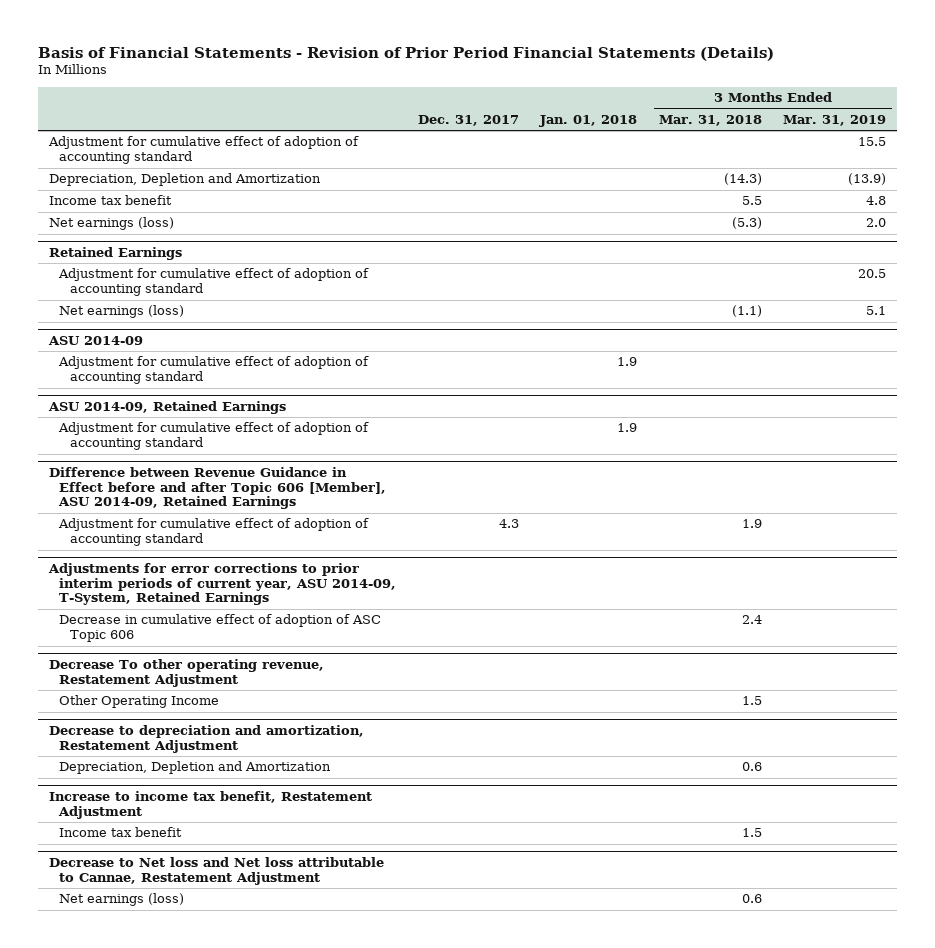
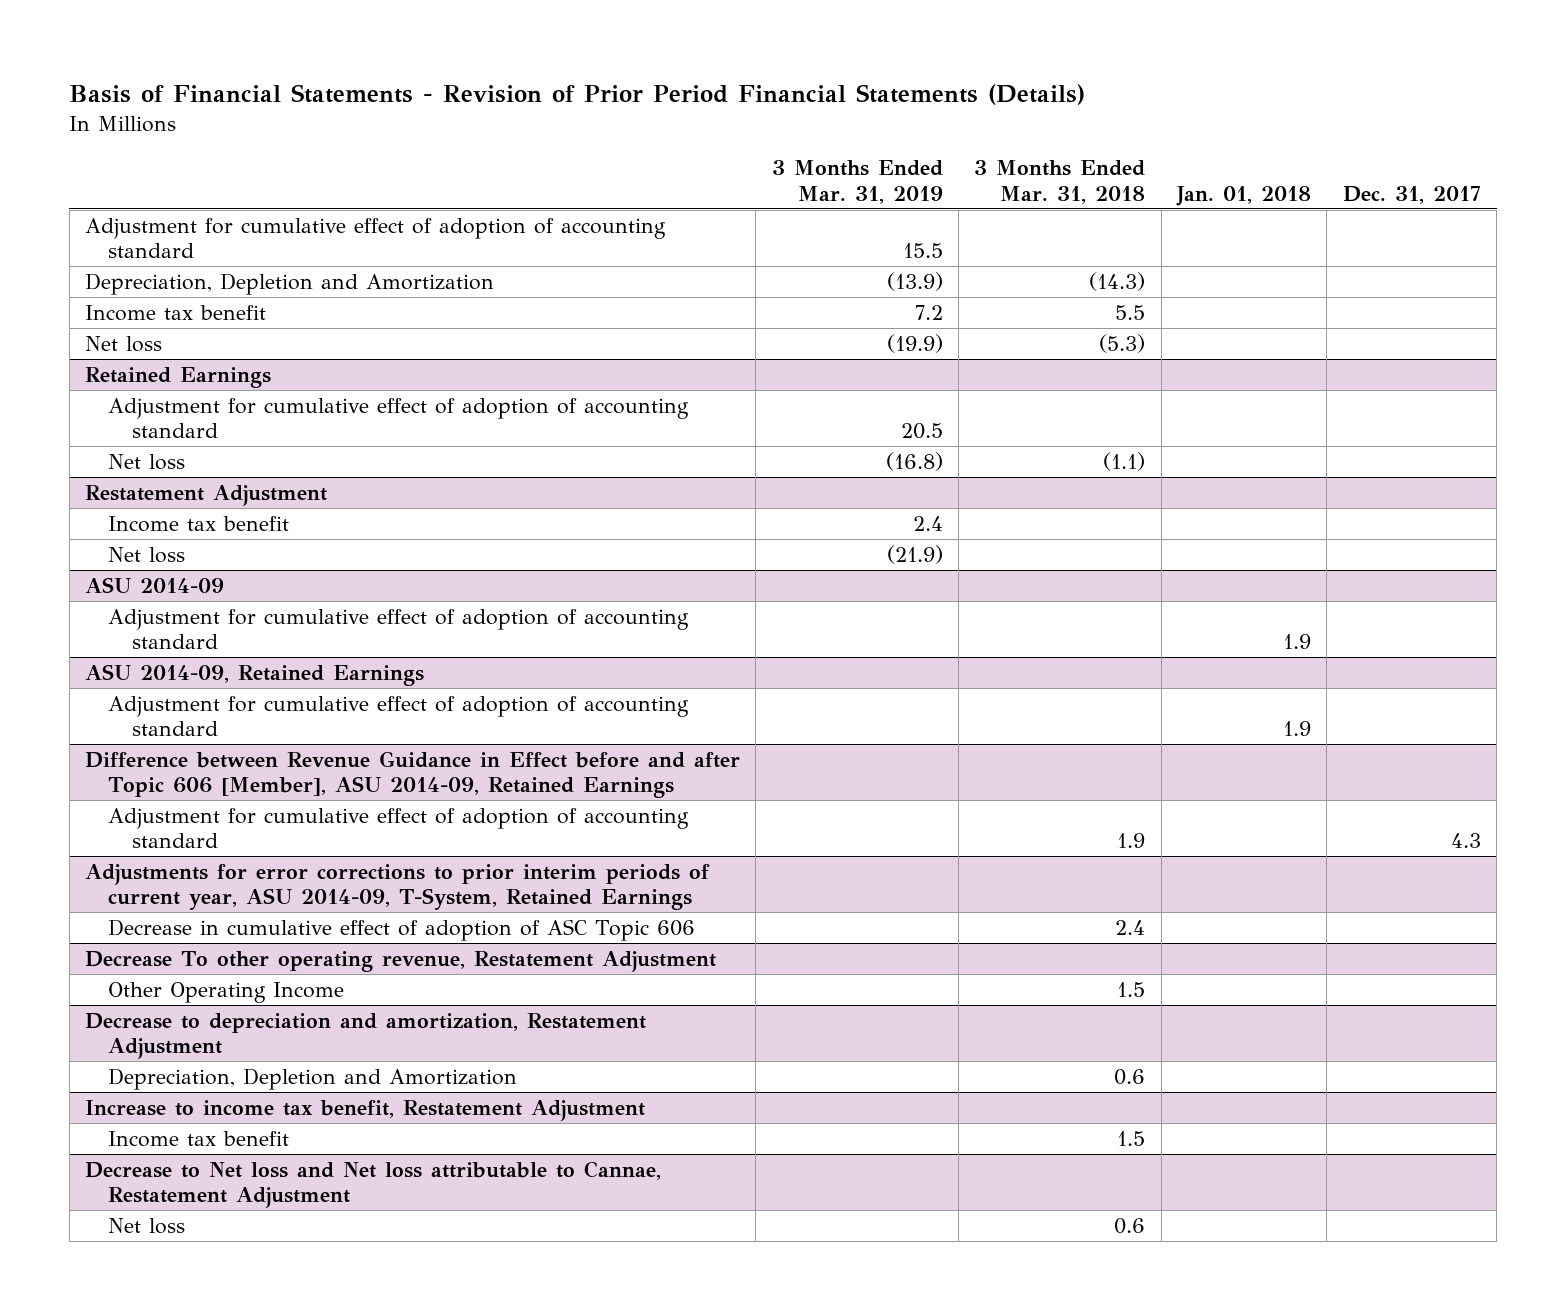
[866,196,887,206] 4.8 -> [914,304,943,320] 7.2
[48,217,174,231] Net earnings (loss) -> [84,335,162,352] Net loss
[866,218,887,228] 2.0 -> [886,333,943,353] (19.9)
[59,305,185,319] Net earnings (loss) -> [108,453,186,470] Net loss
[866,306,887,316] 5.1 -> [885,451,943,471] (16.8)
none -> [84,484,327,506] Restatement Adjustment
none -> [108,515,290,532] Income tax benefit
none -> [108,546,186,563] Net loss
[59,893,185,907] Net earnings (loss) -> [108,1217,186,1234] Net loss

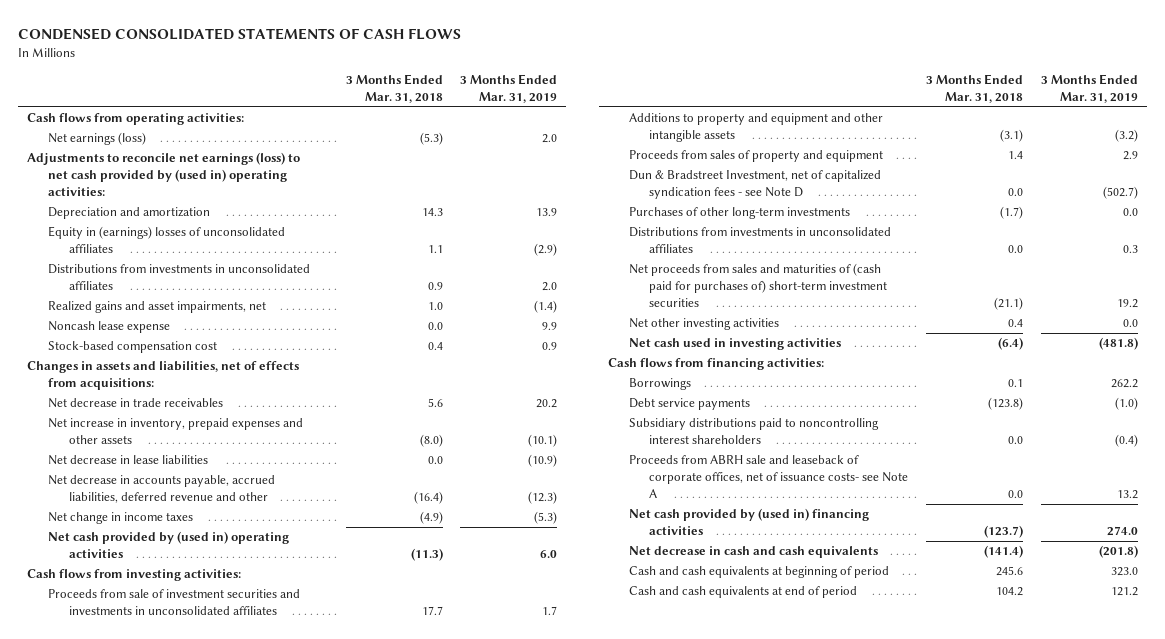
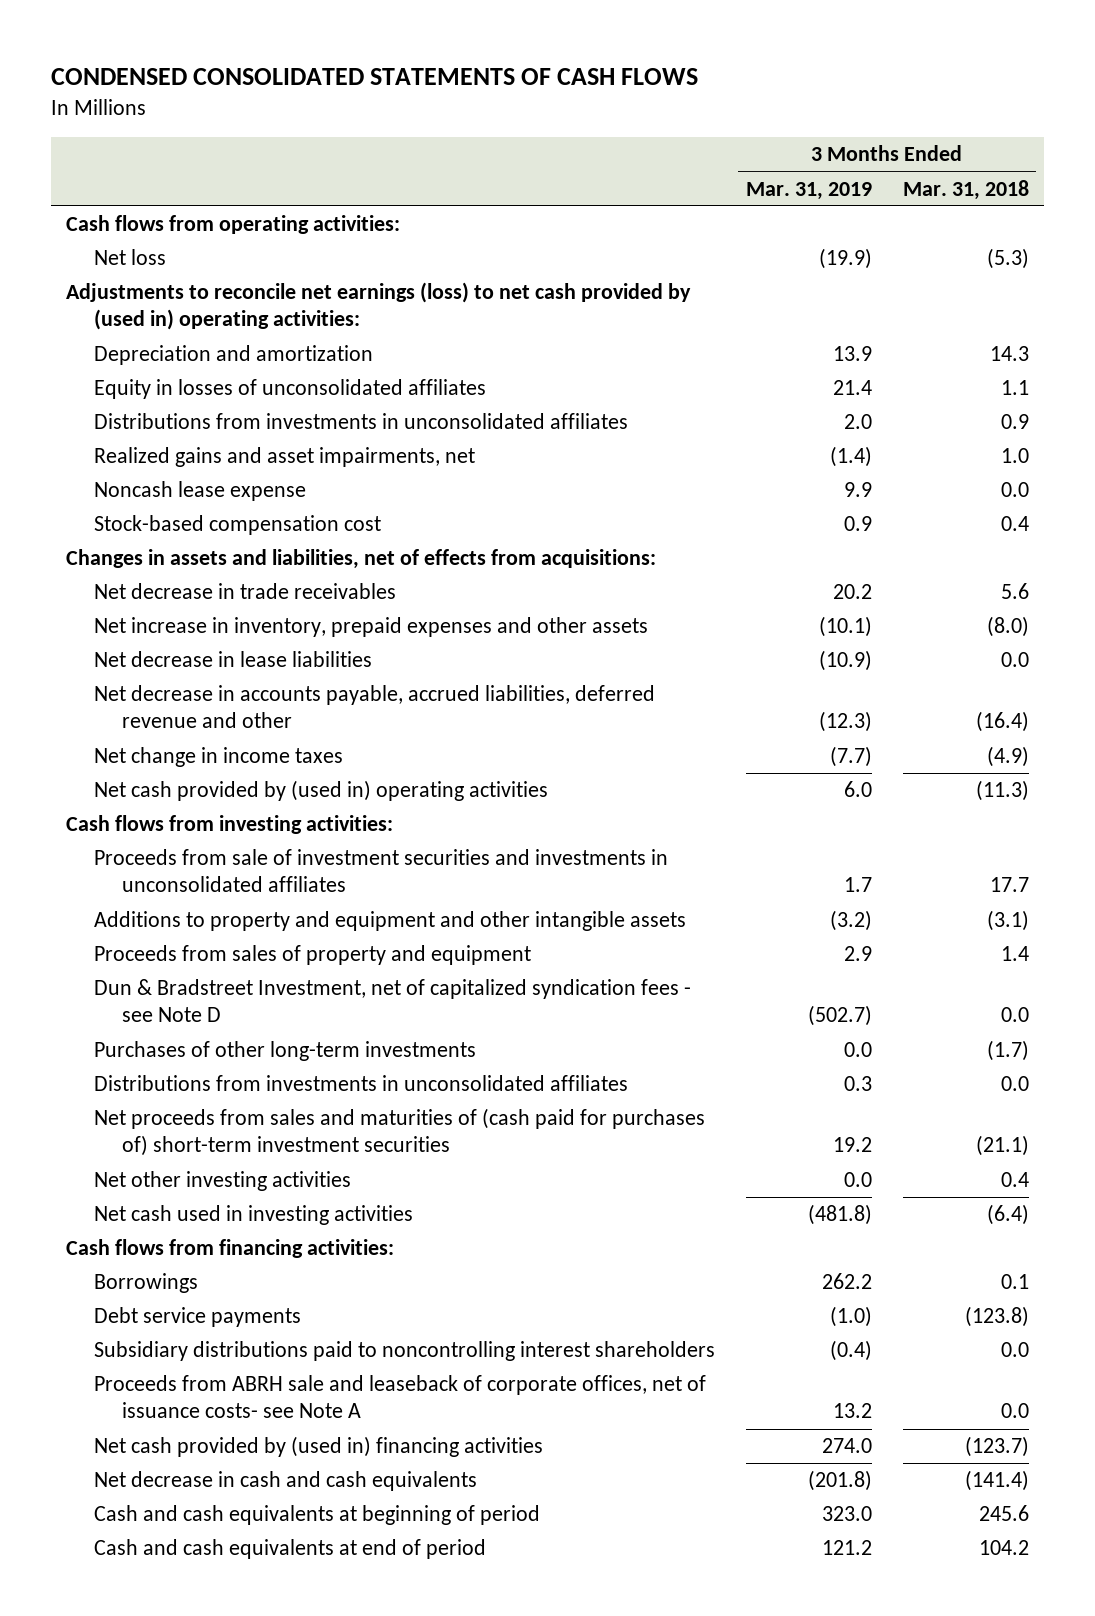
[48,132,147,146] Net earnings (loss) -> [94,249,167,266] Net loss
[542,134,558,144] 2.0 -> [818,248,872,270] (19.9)
[48,226,286,254] Equity in (earnings) losses of unconsolidated affiliates -> [94,379,487,400] Equity in losses of unconsolidated affiliates
[534,243,558,257] (2.9) -> [832,380,872,396] 21.4
[534,511,558,525] (5.3) -> [829,746,872,768] (7.7)

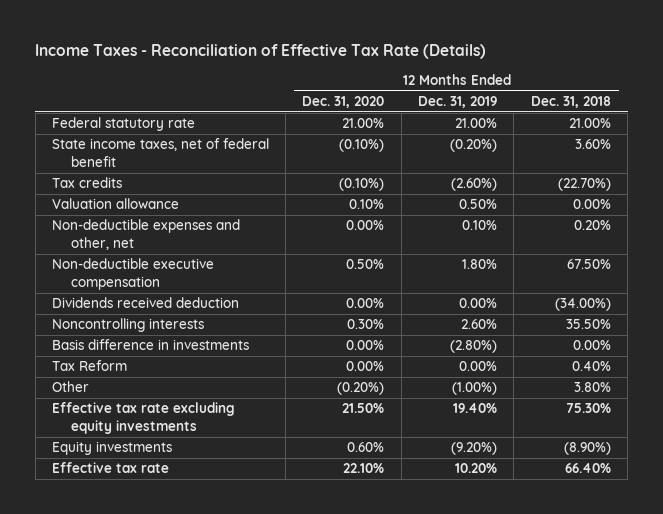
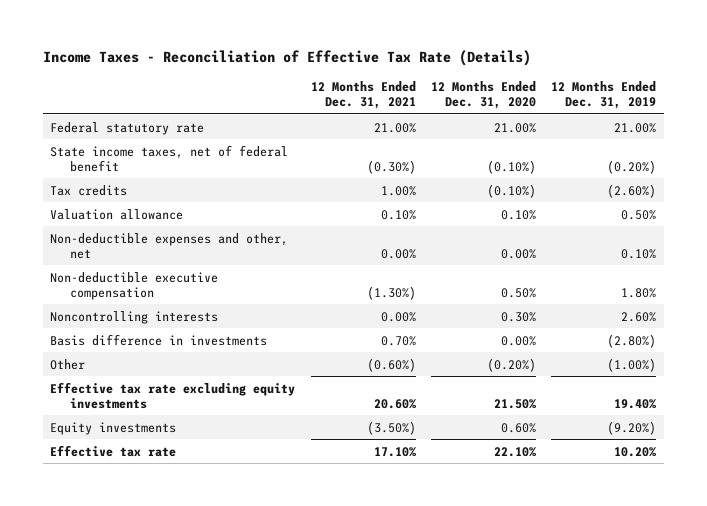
[530,96,611,109] Dec. 31, 2018 -> none
none -> [310,80,416,110] 12 Months Ended Dec. 31, 2021
[51,297,239,309] Dividends received deduction -> none
[51,360,127,372] Tax Reform -> none

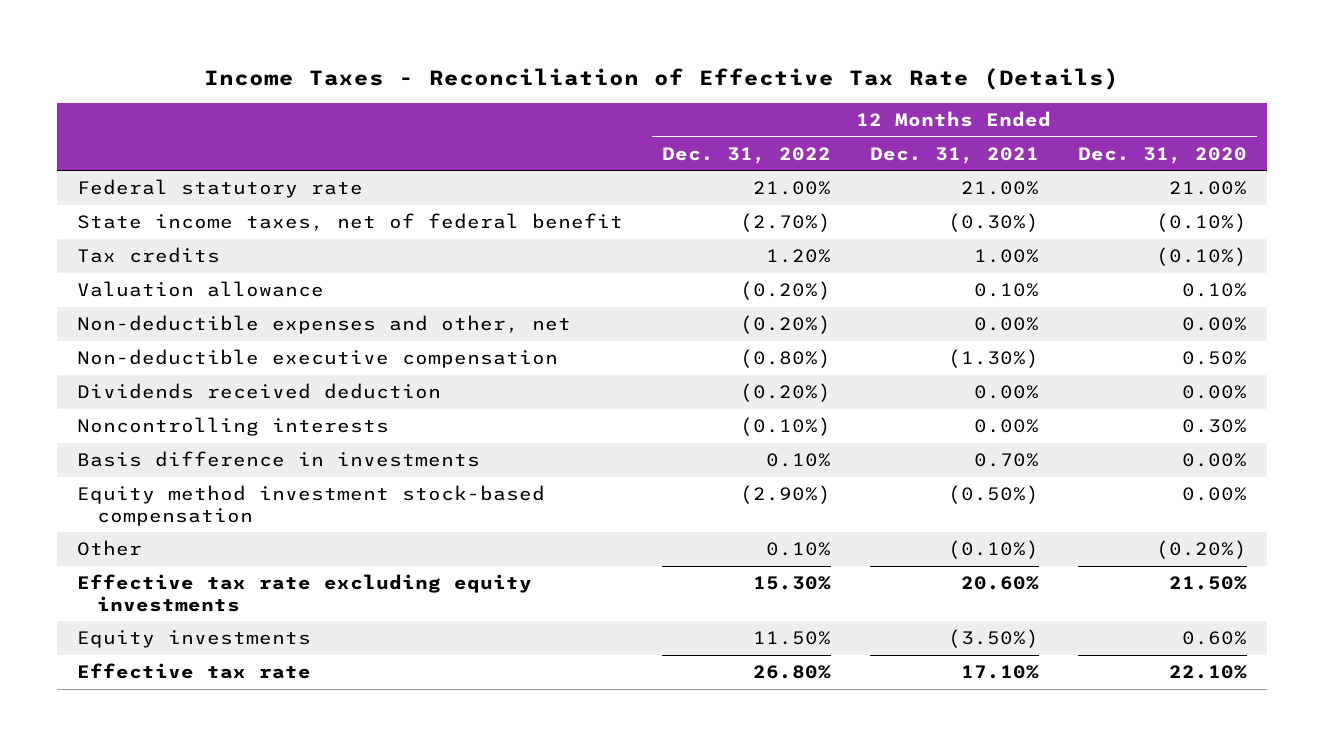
[551,80,657,110] 12 Months Ended Dec. 31, 2019 -> none
none -> [661,146,831,164] Dec. 31, 2022
none -> [76,383,441,400] Dividends received deduction
none -> [76,485,545,526] Equity method investment stock-based compensation
[366,357,416,372] (0.60%) -> [947,540,1039,560] (0.10%)

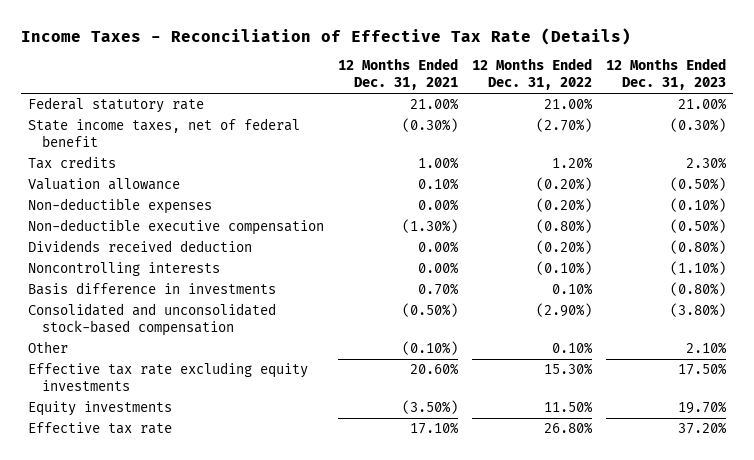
[1078,146,1248,164] Dec. 31, 2020 -> none
none -> [606,58,727,91] 12 Months Ended Dec. 31, 2023
[76,315,571,335] Non-deductible expenses and other, net -> [28,198,213,215] Non-deductible expenses
[76,485,545,526] Equity method investment stock-based compensation -> [28,303,277,337] Consolidated and unconsolidated stock-based compensation

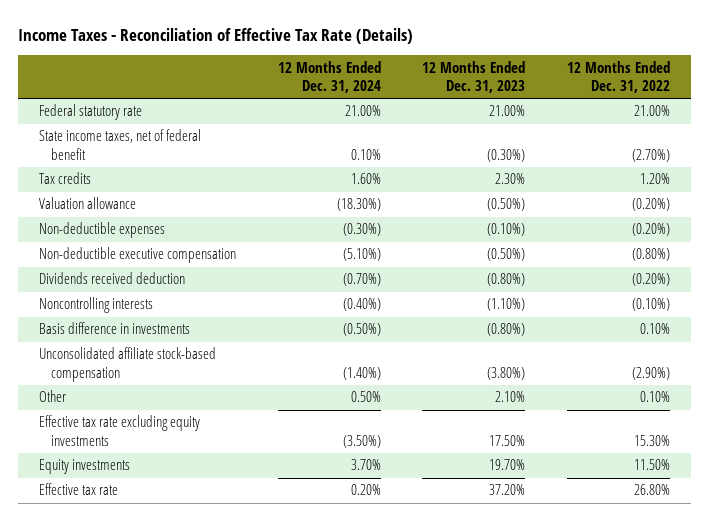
[338,58,459,91] 12 Months Ended Dec. 31, 2021 -> none
none -> [277,60,381,94] 12 Months Ended Dec. 31, 2024
[28,303,277,337] Consolidated and unconsolidated stock-based compensation -> [38,347,216,382] Unconsolidated affiliate stock-based compensation

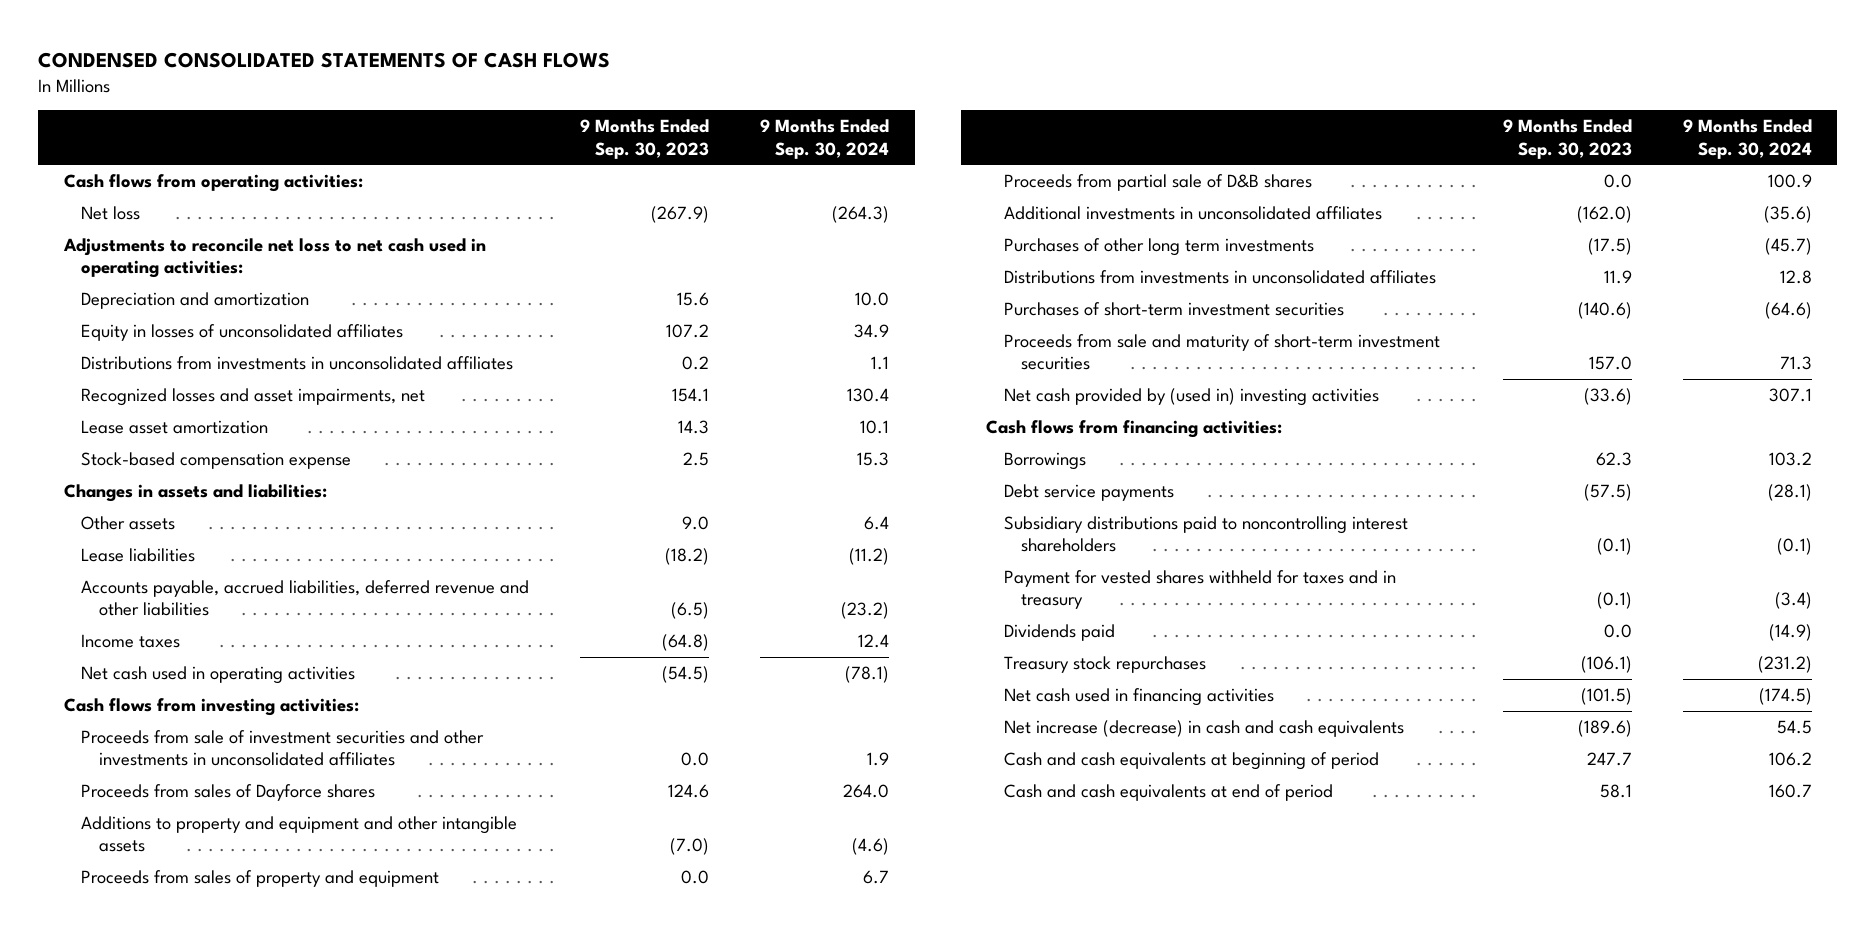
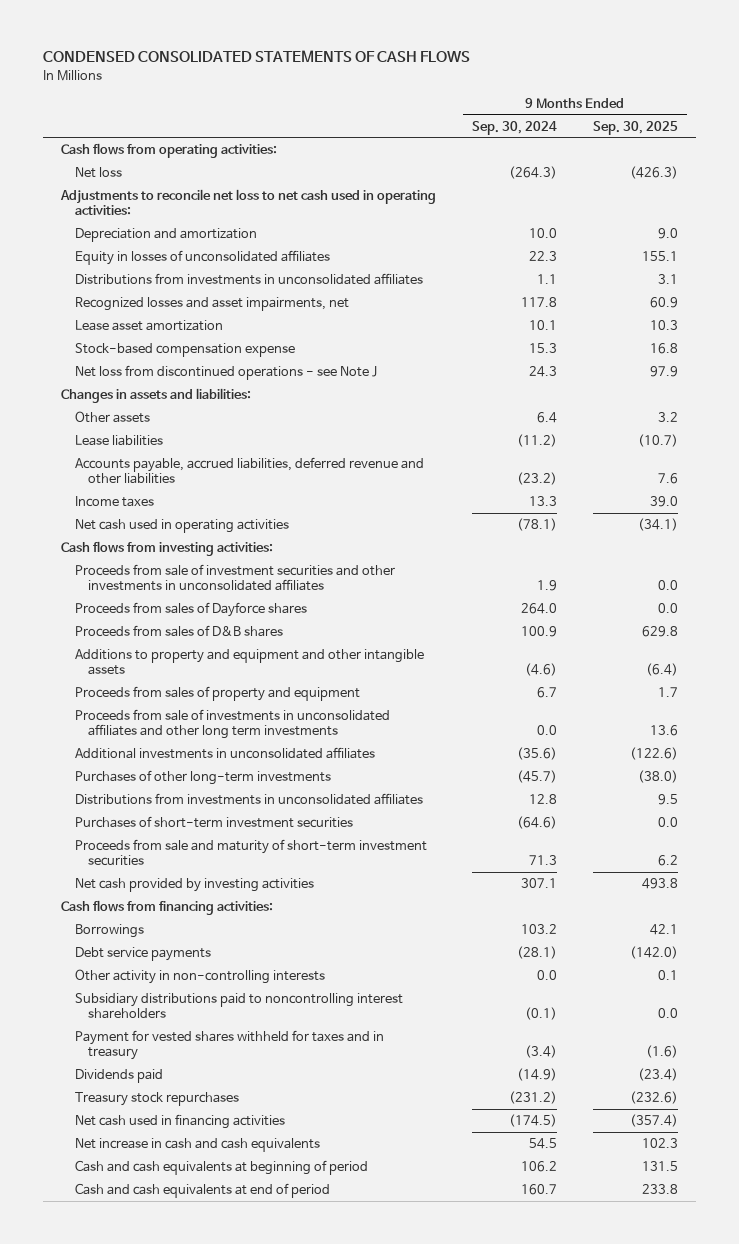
[580,119,710,159] 9 Months Ended Sep. 30, 2023 -> none
none -> [592,120,678,135] Sep. 30, 2025
[854,323,890,338] 34.9 -> [528,250,557,261] 22.3
[847,387,890,402] 130.4 -> [520,296,557,307] 117.8
none -> [74,364,377,380] Net loss from discontinued operations - see Note J
[858,633,890,648] 12.4 -> [528,495,557,506] 13.3
none -> [74,624,283,637] Proceeds from sales of D&B shares
[1003,173,1312,191] Proceeds from partial sale of D&B shares -> none
none -> [74,708,390,740] Proceeds from sale of investments in unconsolidated affiliates and other long term investments
[1003,237,1314,256] Purchases of other long term investments -> [74,769,331,785] Purchases of other long-term investments
[1003,387,1379,406] Net cash provided by (used in) investing activities -> [74,877,314,892] Net cash provided by investing activities
none -> [74,968,325,984] Other activity in non-controlling interests
[1003,719,1404,737] Net increase (decrease) in cash and cash equivalents -> [74,1137,320,1152] Net increase in cash and cash equivalents

